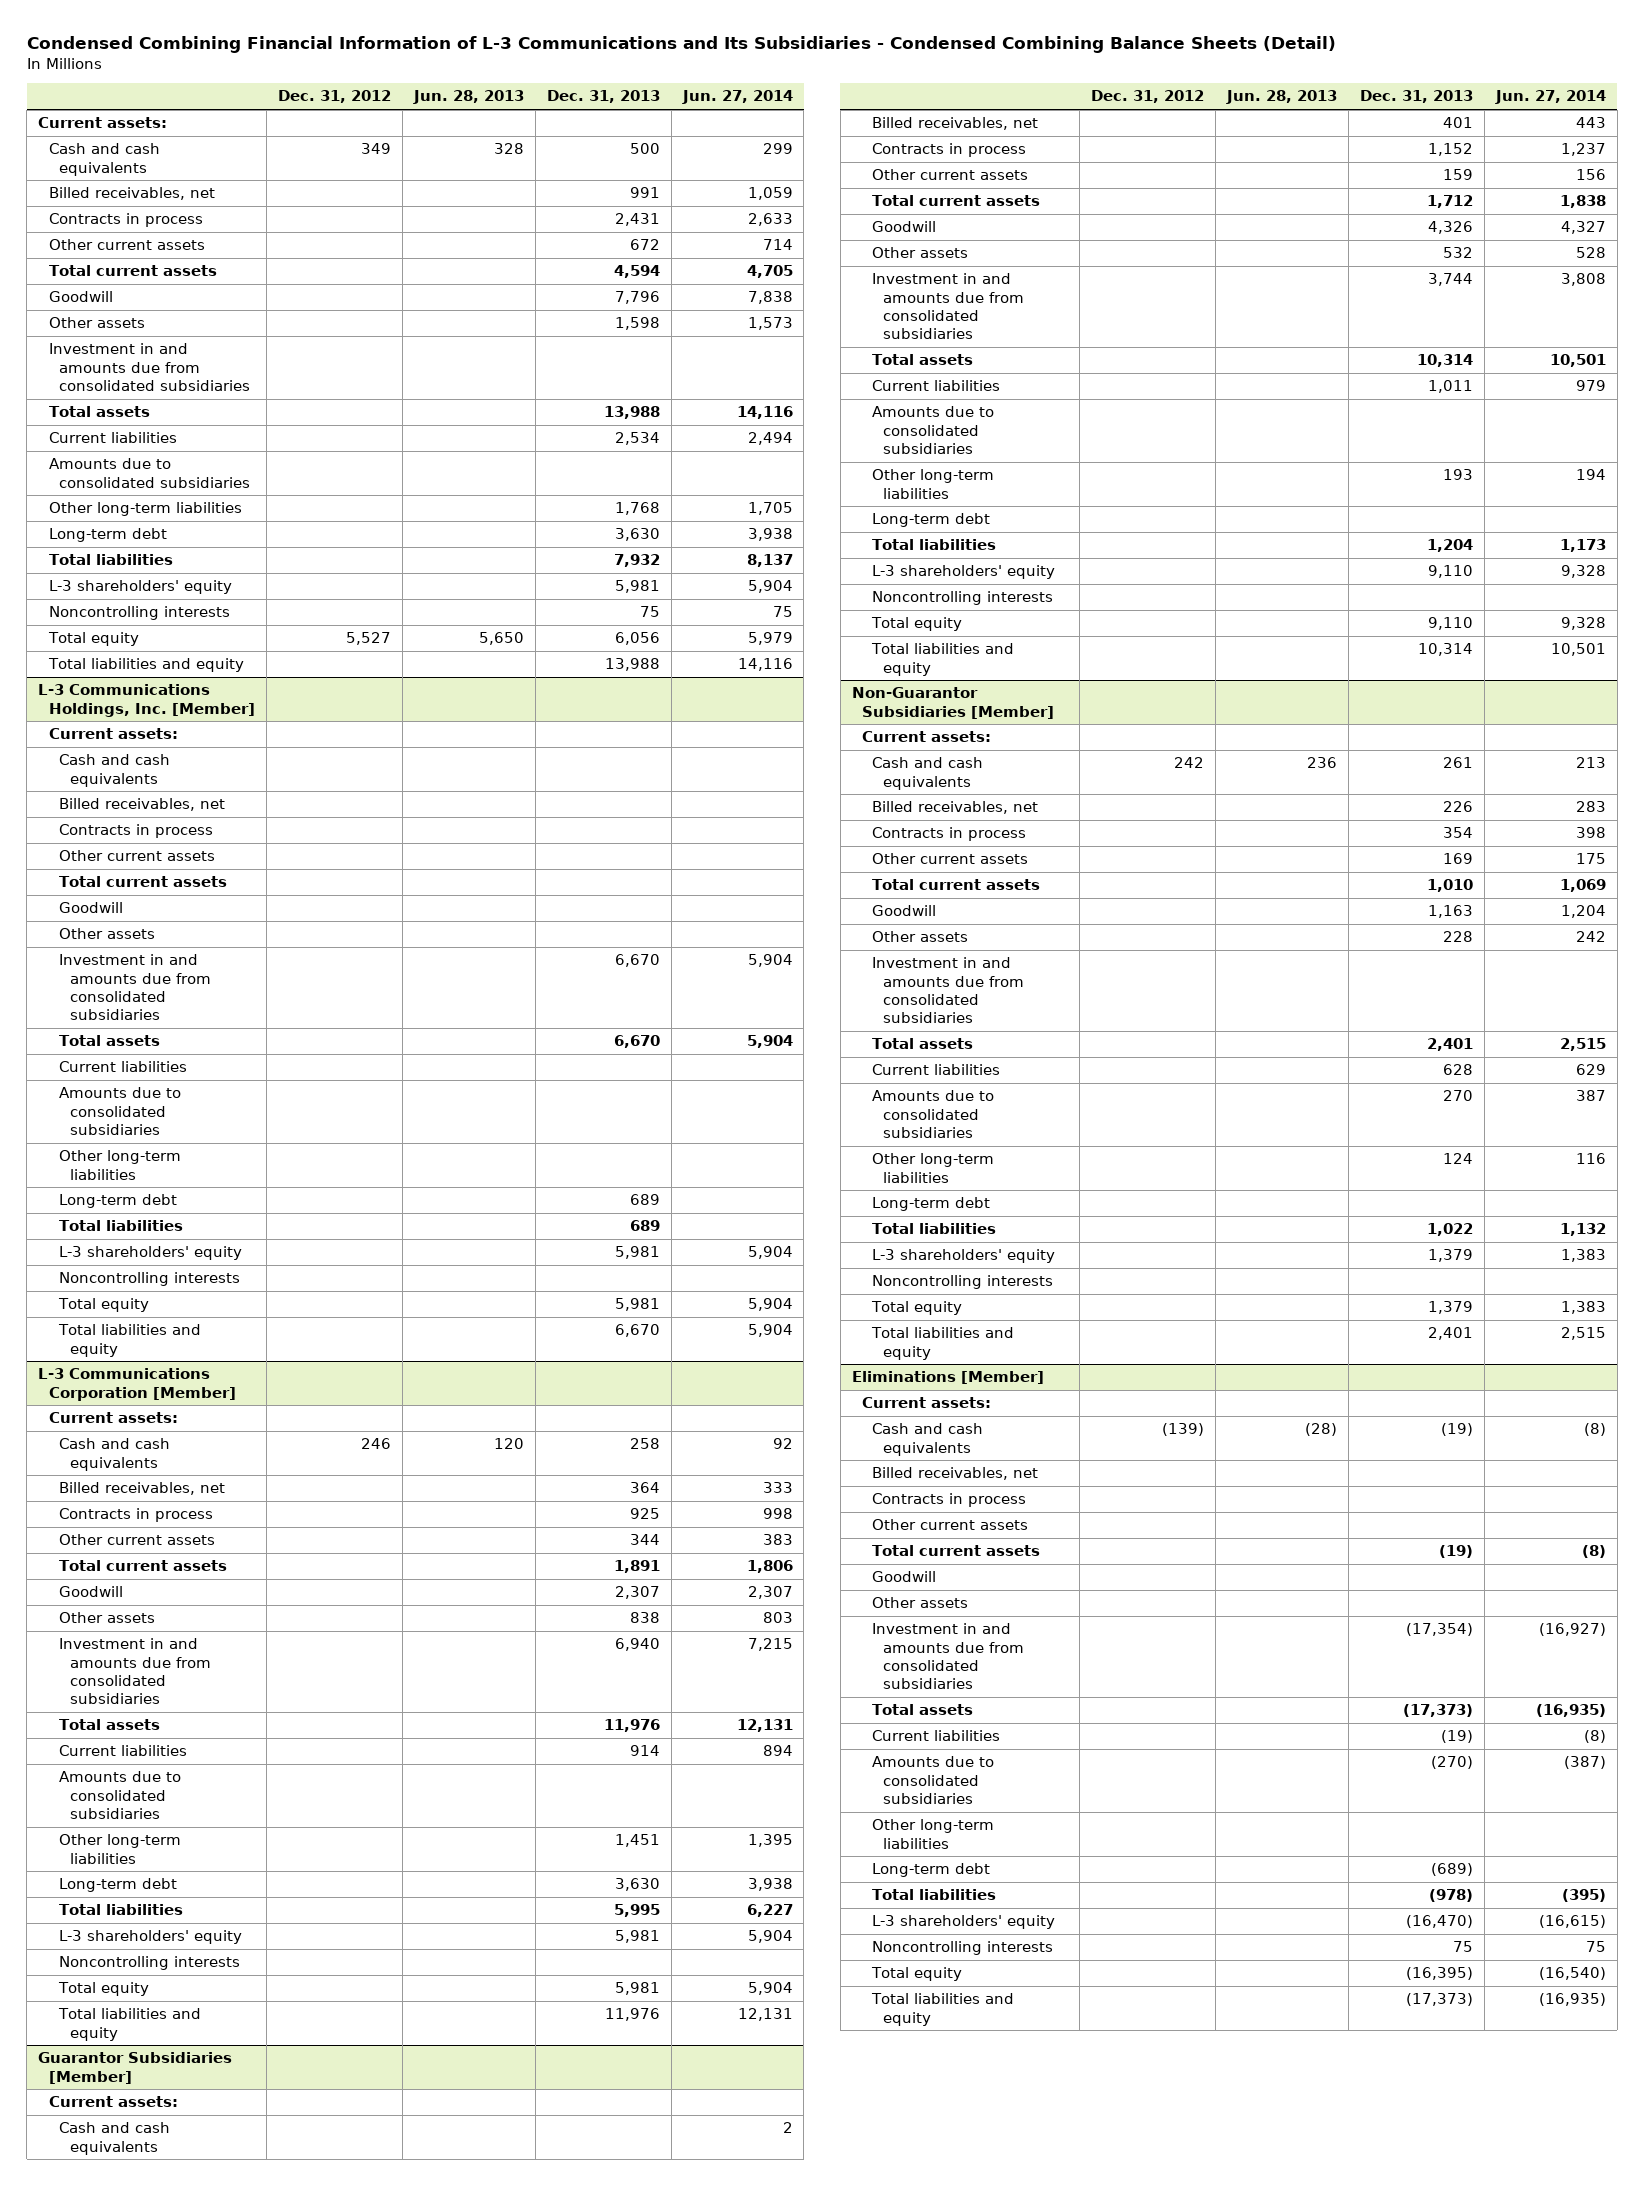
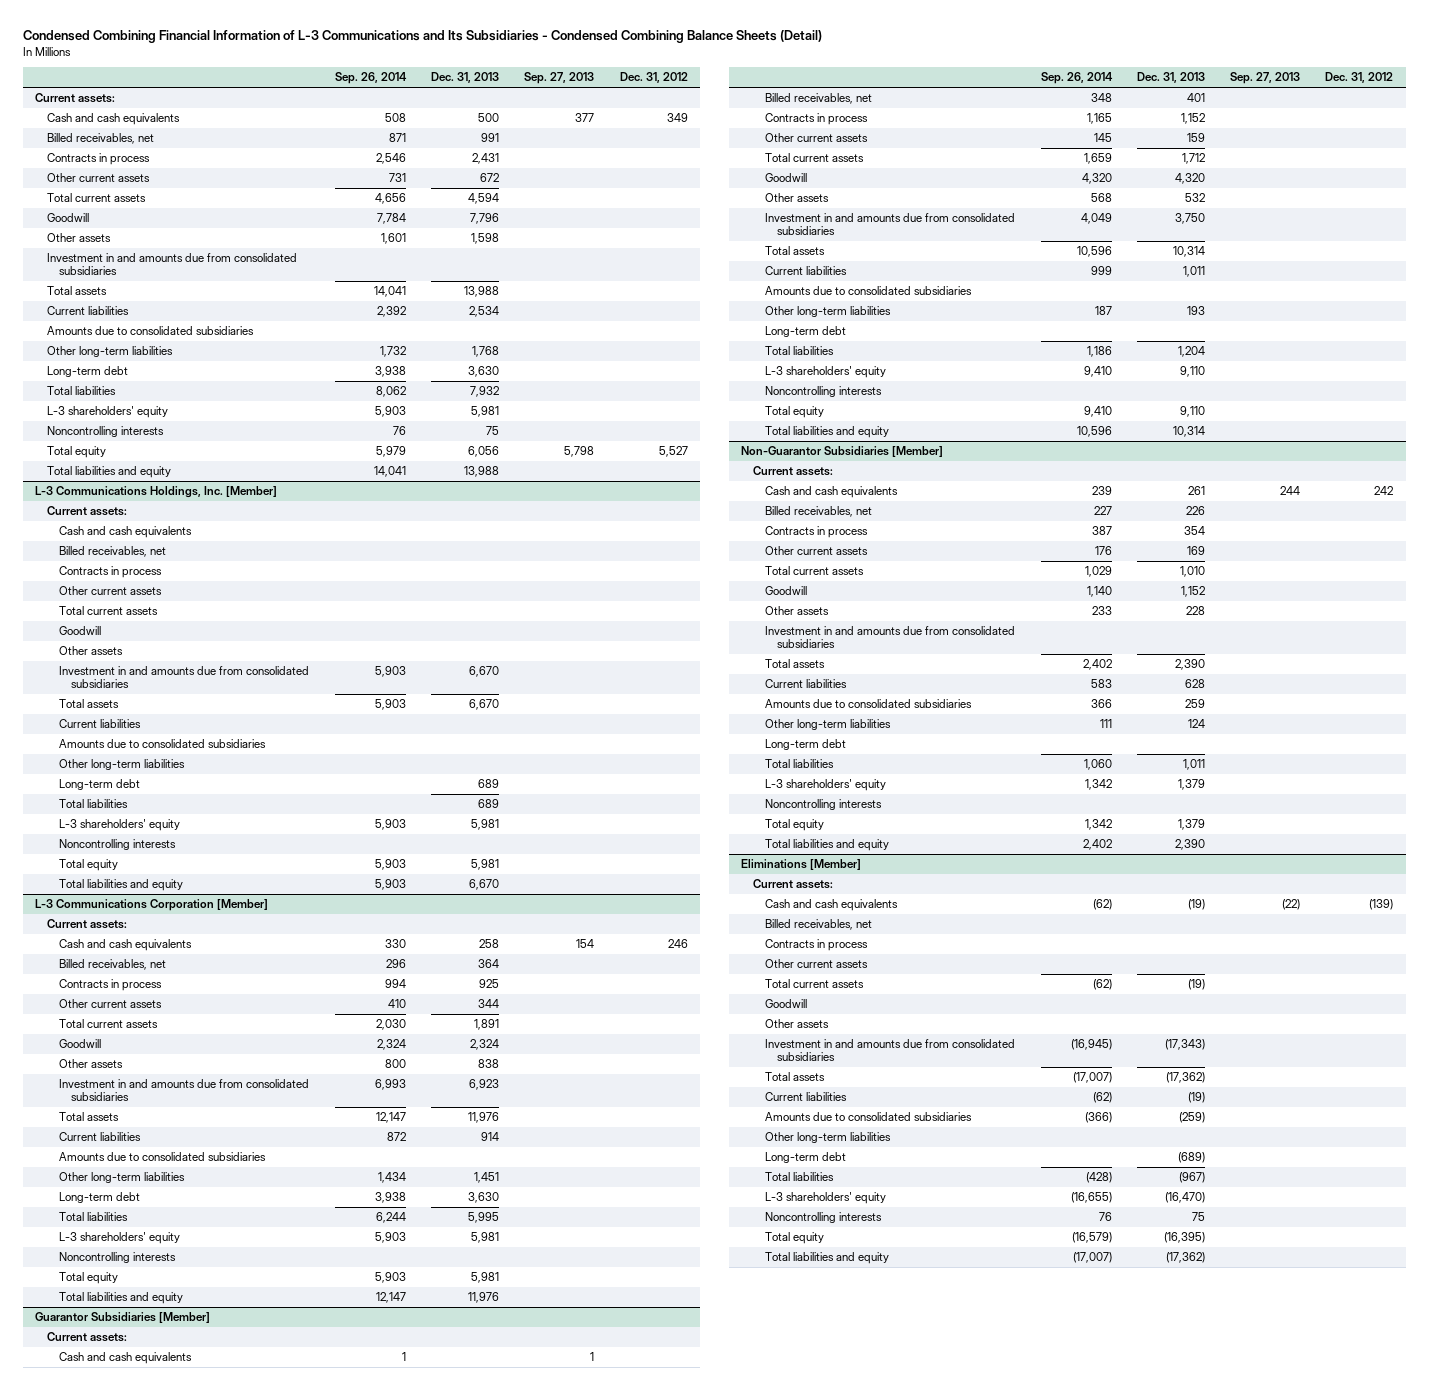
[412,90,524,105] Jun. 28, 2013 -> none
[681,90,793,105] Jun. 27, 2014 -> none
none -> [334,72,407,85] Sep. 26, 2014
none -> [524,72,595,85] Sep. 27, 2013
[614,1586,660,1600] 2,307 -> [470,1039,500,1051] 2,324
[614,1638,660,1652] 6,940 -> [469,1079,500,1091] 6,923
[1427,221,1473,235] 4,326 -> [1174,173,1205,185] 4,320
[1427,273,1473,287] 3,744 -> [1174,213,1205,225] 3,750
[1427,905,1473,919] 1,163 -> [1180,586,1205,598] 1,152
[1426,1038,1473,1052] 2,401 -> [1174,659,1205,671] 2,390
[1442,1090,1473,1102] 270 -> [1184,699,1205,709] 259
[1426,1223,1473,1237] 1,022 -> [1182,759,1205,771] 1,011
[1427,1327,1473,1341] 2,401 -> [1174,839,1205,851] 2,390
[1405,1623,1473,1637] (17,354) -> [1164,1039,1205,1051] (17,343)
[1402,1704,1473,1718] (17,373) -> [1165,1072,1205,1084] (17,362)
[1430,1756,1473,1770] (270) -> [1178,1112,1205,1124] (259)
[1428,1889,1473,1903] (978) -> [1178,1172,1205,1184] (967)
[1405,1993,1473,2007] (17,373) -> [1165,1252,1205,1264] (17,362)

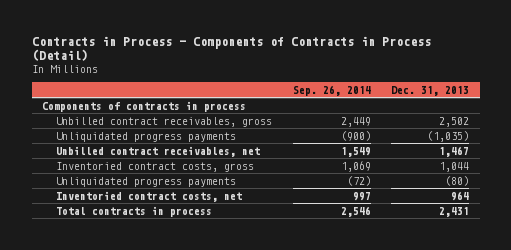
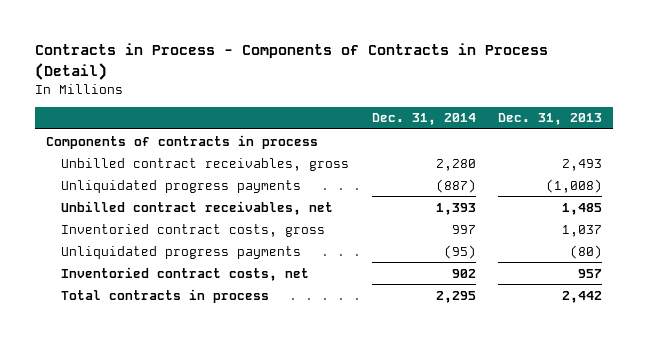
[292,84,371,96] Sep. 26, 2014 -> none
none -> [371,113,476,126] Dec. 31, 2014
[439,116,470,127] 2,502 -> [562,158,603,171] 2,493
[427,130,470,142] (1,035) -> [546,178,603,193] (1,008)
[439,145,470,157] 1,467 -> [562,202,603,215] 1,485
[439,161,470,172] 1,044 -> [562,224,603,237] 1,037
[451,190,470,201] 964 -> [578,268,603,278] 957
[439,206,470,217] 2,431 -> [562,290,603,303] 2,442

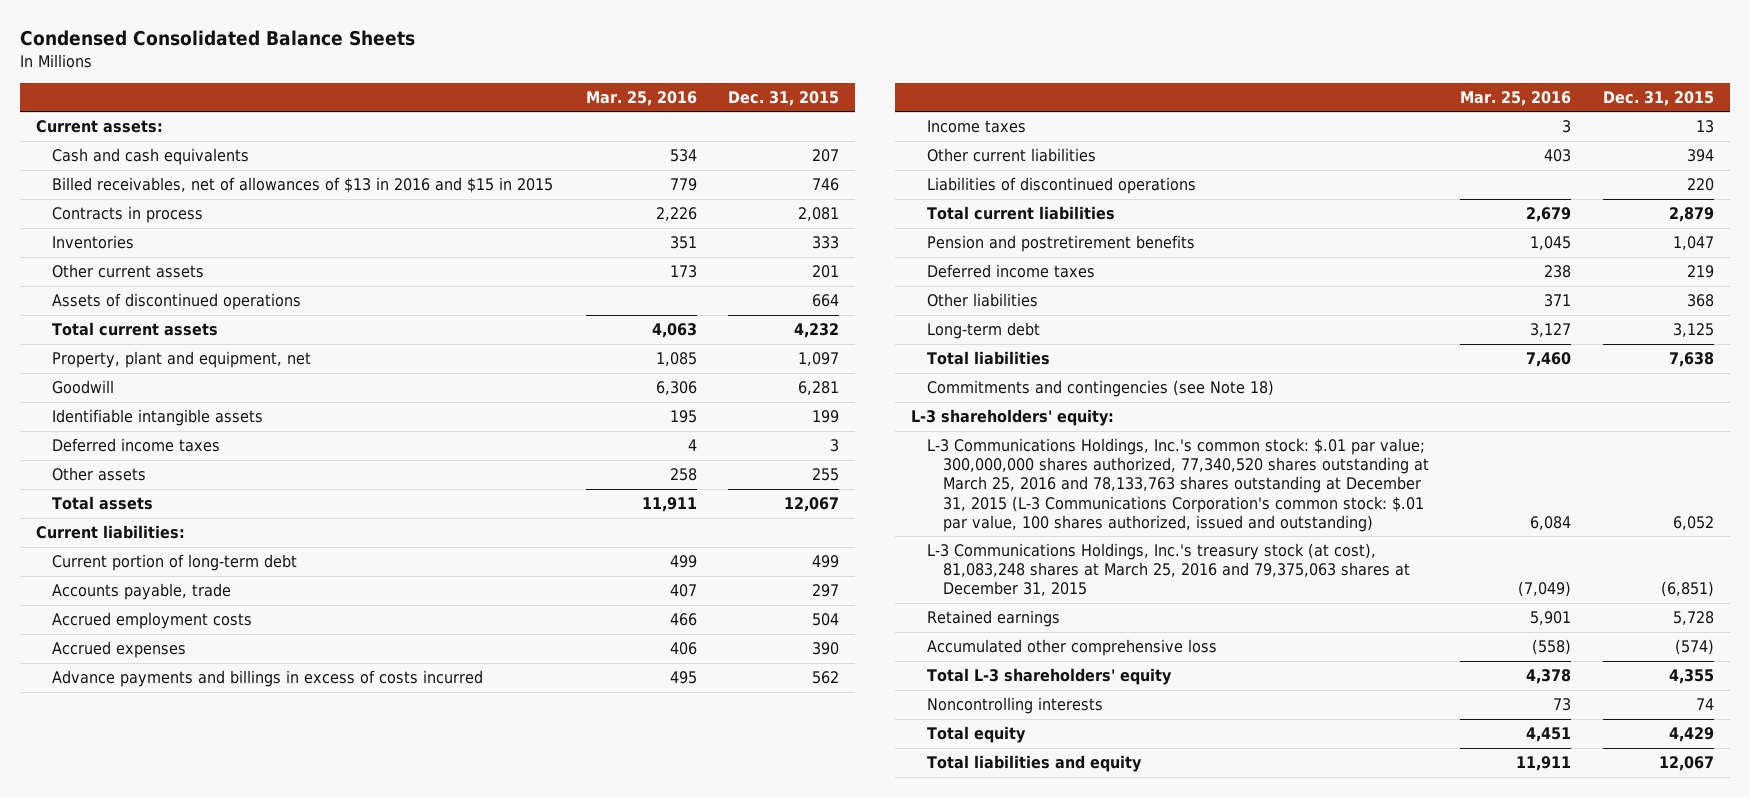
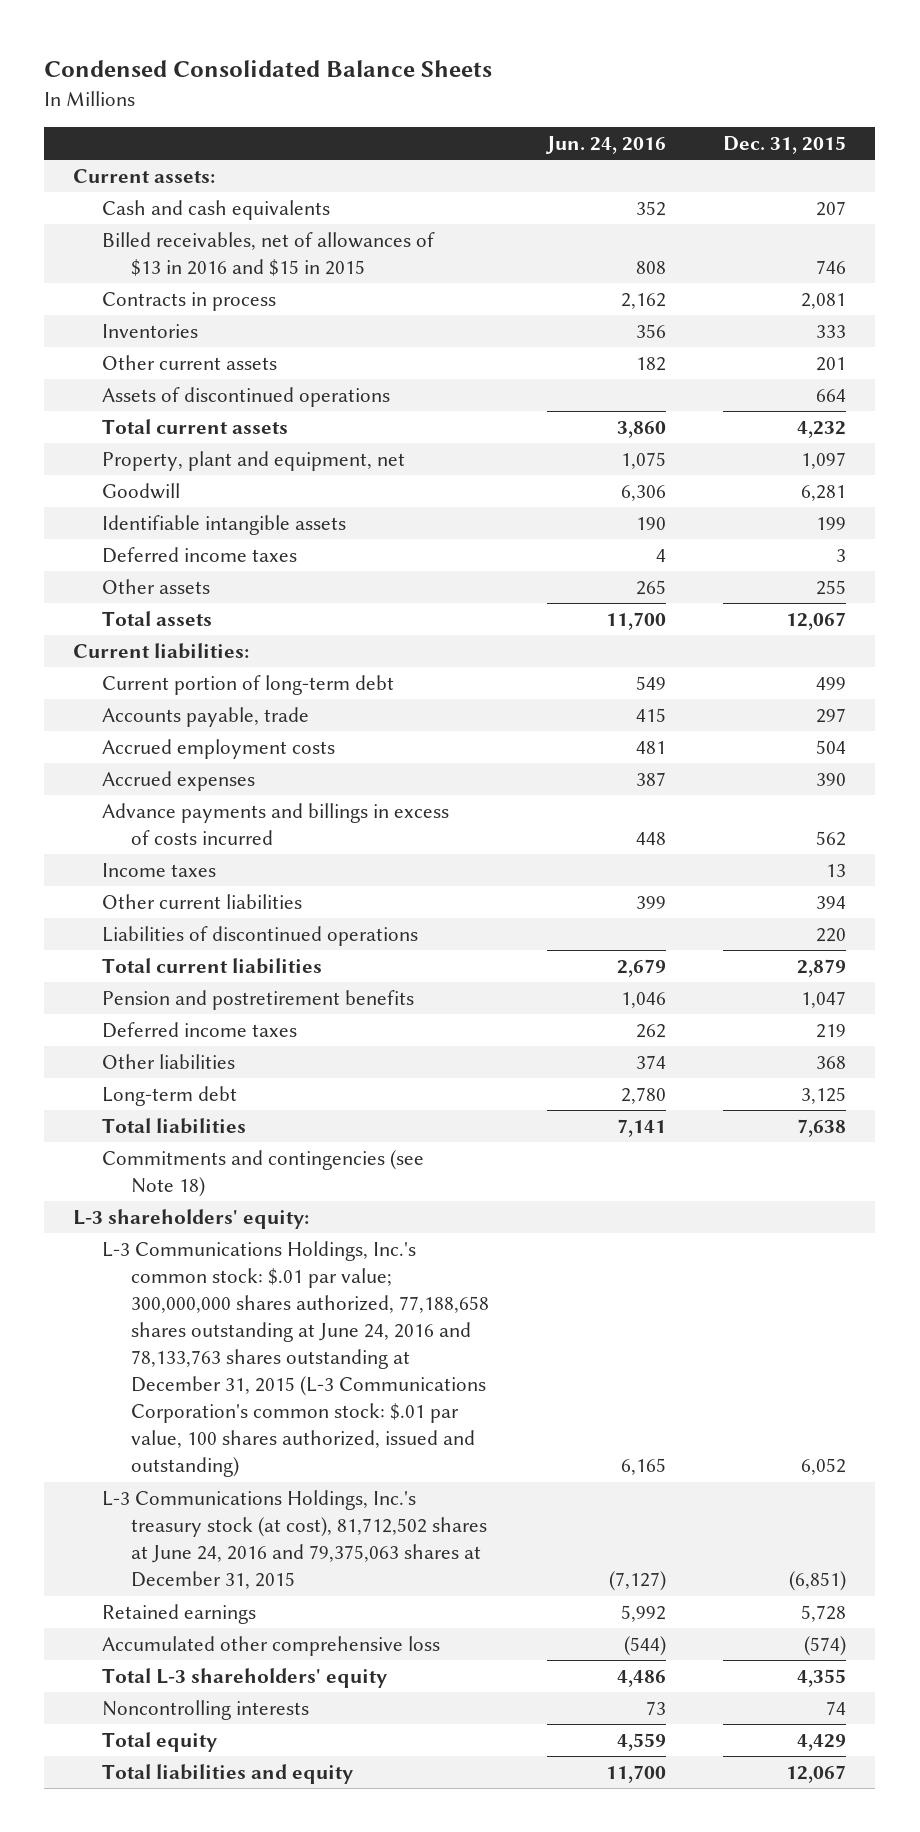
[585,90,697,106] Mar. 25, 2016 -> none
none -> [544,135,666,154] Jun. 24, 2016
[926,438,1429,532] L-3 Communications Holdings, Inc.'s common stock: $.01 par value; 300,000,000 shares authorized, 77,340,520 shares outstanding at March 25, 2016 and 78,133,763 shares outstanding at December 31, 2015 (L-3 Communications Corporation's common stock: $.01 par value, 100 shares authorized, issued and outstanding) -> [102,1241,490,1478] L-3 Communications Holdings, Inc.'s common stock: $.01 par value; 300,000,000 shares authorized, 77,188,658 shares outstanding at June 24, 2016 and 78,133,763 shares outstanding at December 31, 2015 (L-3 Communications Corporation's common stock: $.01 par value, 100 shares authorized, issued and outstanding)
[926,543,1410,597] L-3 Communications Holdings, Inc.'s treasury stock (at cost), 81,083,248 shares at March 25, 2016 and 79,375,063 shares at December 31, 2015 -> [102,1490,488,1590] L-3 Communications Holdings, Inc.'s treasury stock (at cost), 81,712,502 shares at June 24, 2016 and 79,375,063 shares at December 31, 2015

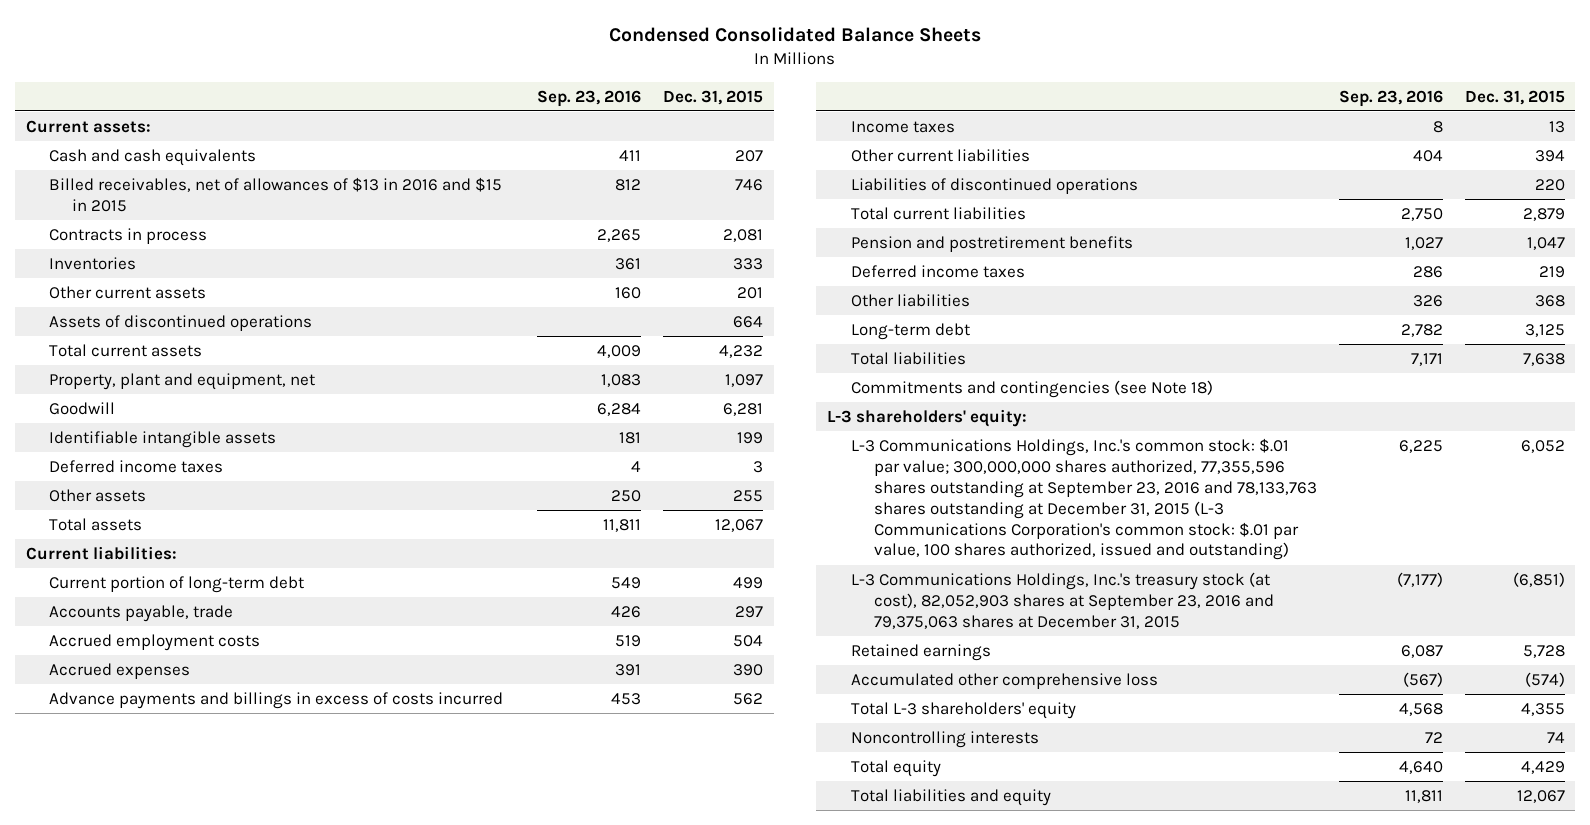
[544,135,666,154] Jun. 24, 2016 -> none
none -> [536,89,641,107] Sep. 23, 2016
[102,1241,490,1478] L-3 Communications Holdings, Inc.'s common stock: $.01 par value; 300,000,000 shares authorized, 77,188,658 shares outstanding at June 24, 2016 and 78,133,763 shares outstanding at December 31, 2015 (L-3 Communications Corporation's common stock: $.01 par value, 100 shares authorized, issued and outstanding) -> [850,437,1317,561] L-3 Communications Holdings, Inc.'s common stock: $.01 par value; 300,000,000 shares authorized, 77,355,596 shares outstanding at September 23, 2016 and 78,133,763 shares outstanding at December 31, 2015 (L-3 Communications Corporation's common stock: $.01 par value, 100 shares authorized, issued and outstanding)
[102,1490,488,1590] L-3 Communications Holdings, Inc.'s treasury stock (at cost), 81,712,502 shares at June 24, 2016 and 79,375,063 shares at December 31, 2015 -> [850,571,1274,629] L-3 Communications Holdings, Inc.'s treasury stock (at cost), 82,052,903 shares at September 23, 2016 and 79,375,063 shares at December 31, 2015

